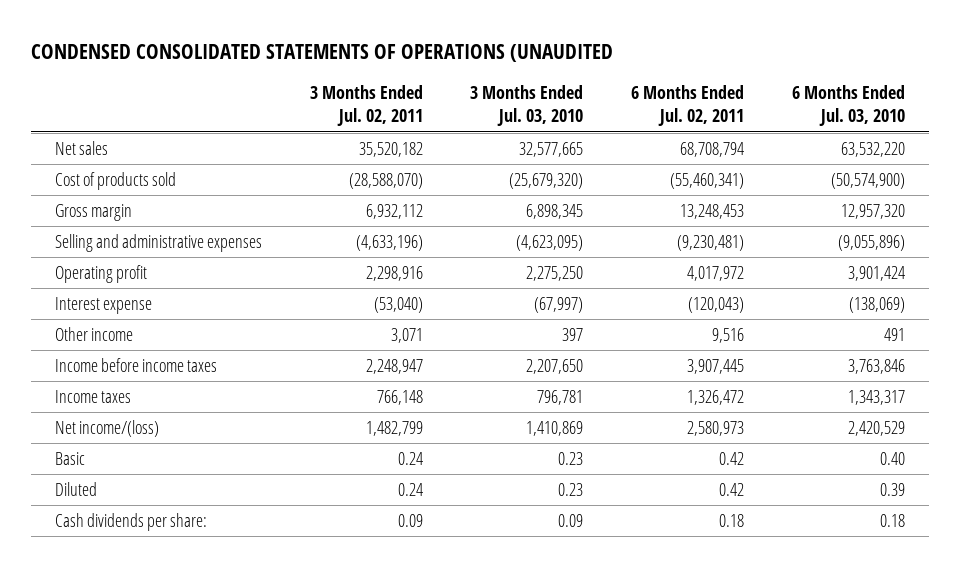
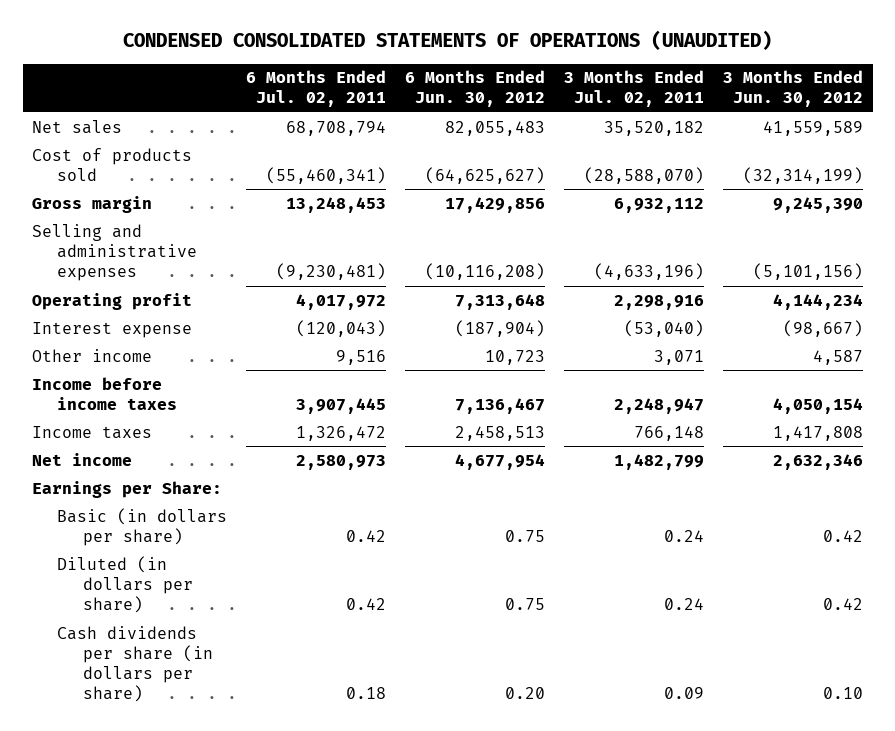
[31,44,614,63] CONDENSED CONSOLIDATED STATEMENTS OF OPERATIONS (UNAUDITED -> [122,30,772,51] CONDENSED CONSOLIDATED STATEMENTS OF OPERATIONS (UNAUDITED)
[470,85,584,127] 3 Months Ended Jul. 03, 2010 -> none
[791,85,905,127] 6 Months Ended Jul. 03, 2010 -> none
none -> [405,70,546,108] 6 Months Ended Jun. 30, 2012
none -> [723,70,864,108] 3 Months Ended Jun. 30, 2012
[55,420,160,438] Net income/(loss) -> [32,452,133,466] Net income
none -> [32,480,223,498] Earnings per Share:
[55,452,86,466] Basic -> [57,507,228,546] Basic (in dollars per share)
[55,482,98,497] Diluted -> [57,555,193,614] Diluted (in dollars per share)
[55,513,208,532] Cash dividends per share: -> [57,625,213,703] Cash dividends per share (in dollars per share)

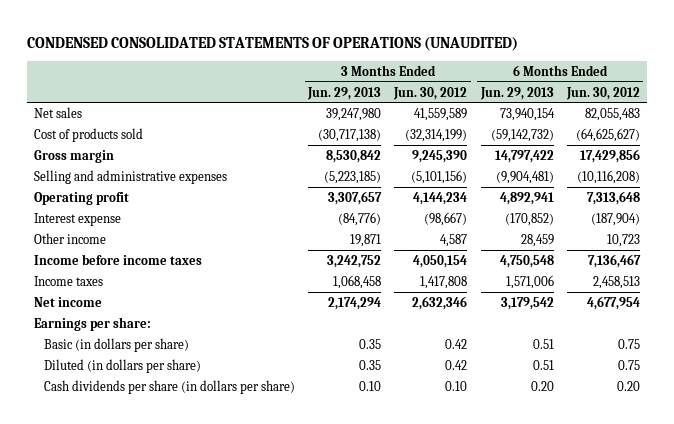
[246,70,387,108] 6 Months Ended Jul. 02, 2011 -> none
[564,70,705,108] 3 Months Ended Jul. 02, 2011 -> none
none -> [306,86,381,100] Jun. 29, 2013
none -> [479,86,554,100] Jun. 29, 2013
[32,480,223,498] Earnings per Share: -> [34,316,152,331] Earnings per share:

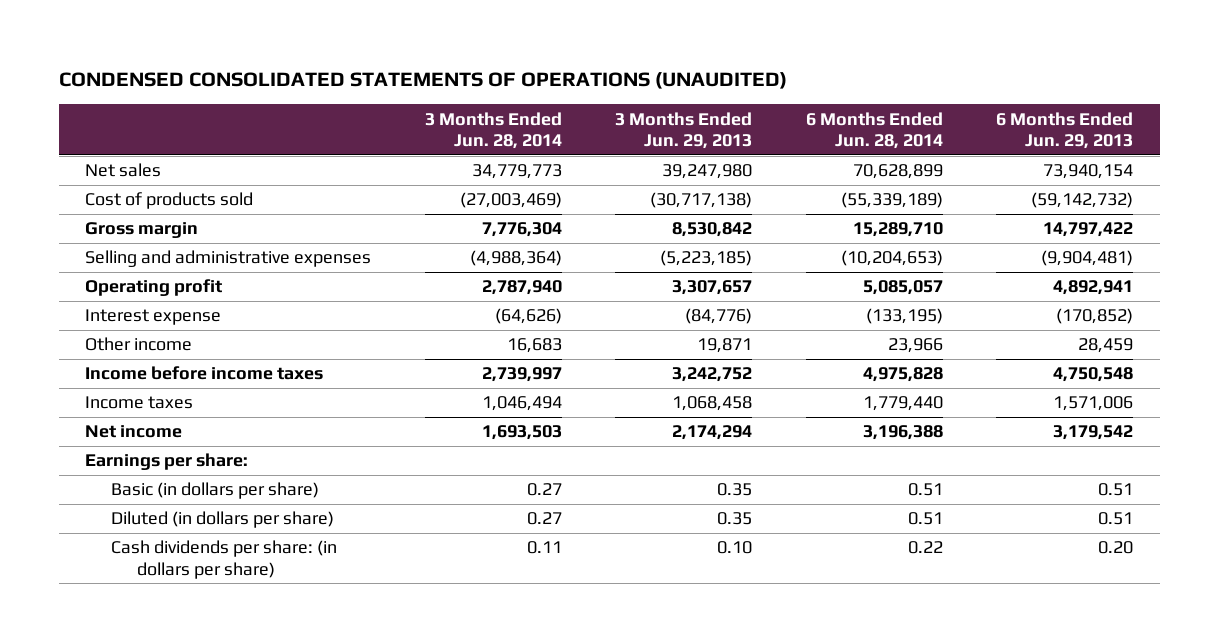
[393,86,468,100] Jun. 30, 2012 -> none
[566,86,641,100] Jun. 30, 2012 -> none
none -> [424,111,562,149] 3 Months Ended Jun. 28, 2014
none -> [805,111,943,149] 6 Months Ended Jun. 28, 2014
[43,379,295,394] Cash dividends per share (in dollars per share) -> [111,540,338,579] Cash dividends per share: (in dollars per share)

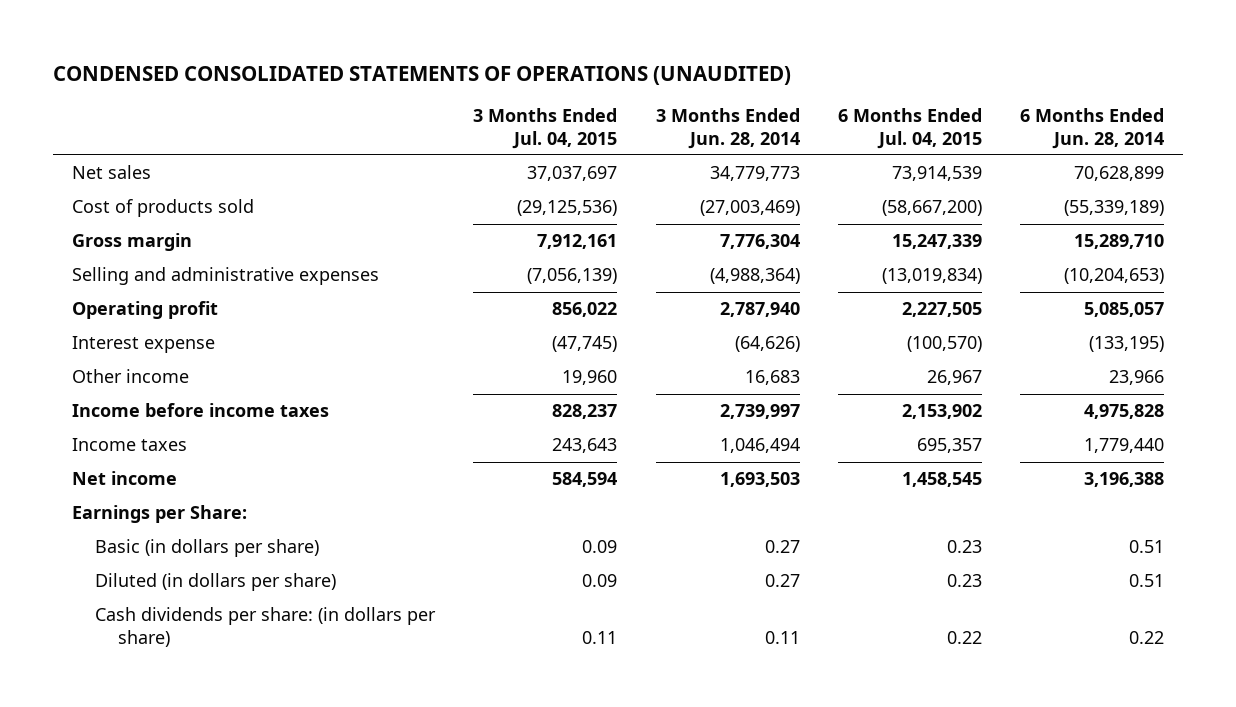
[615,111,753,149] 3 Months Ended Jun. 29, 2013 -> none
[996,111,1134,149] 6 Months Ended Jun. 29, 2013 -> none
none -> [473,108,618,149] 3 Months Ended Jul. 04, 2015
none -> [837,108,982,149] 6 Months Ended Jul. 04, 2015
[85,453,249,471] Earnings per share: -> [72,505,248,524] Earnings per Share:

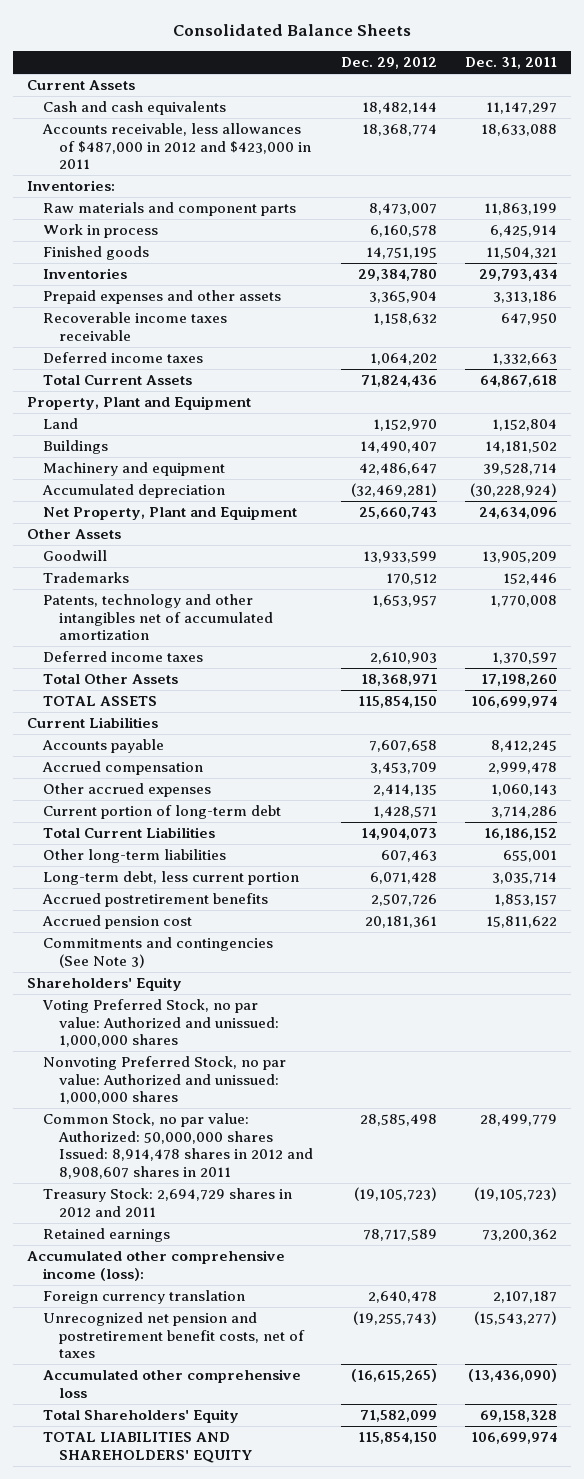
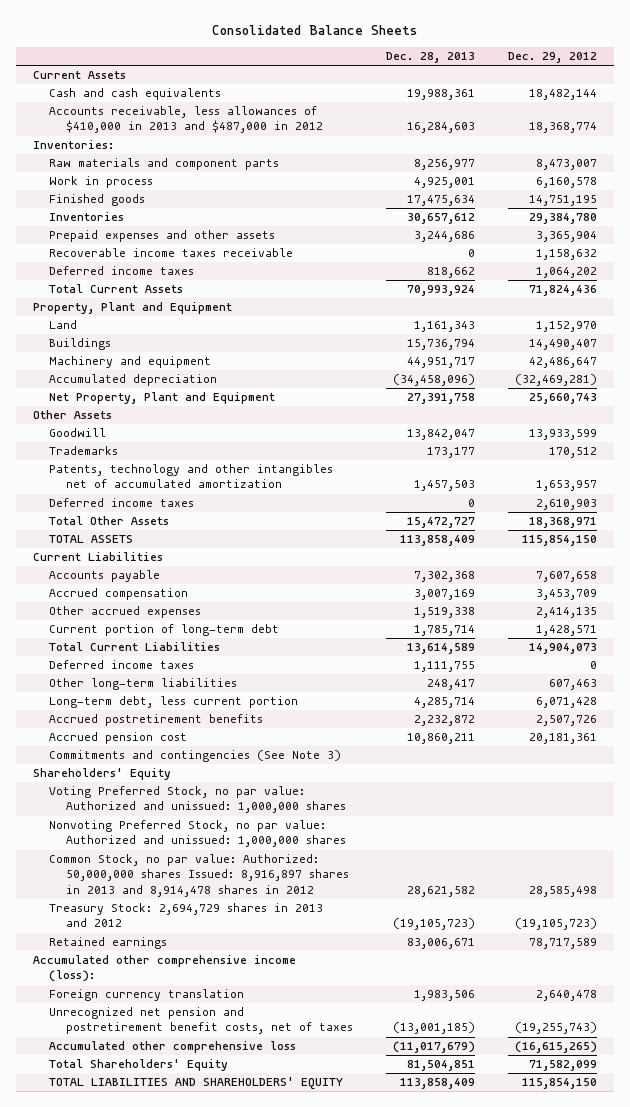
[464,57,557,70] Dec. 31, 2011 -> none
none -> [386,52,476,64] Dec. 28, 2013
[41,123,311,170] Accounts receivable, less allowances of $487,000 in 2012 and $423,000 in 2011 -> [49,106,324,134] Accounts receivable, less allowances of $410,000 in 2013 and $487,000 in 2012
none -> [49,660,195,670] Deferred income taxes
[42,1113,313,1179] Common Stock, no par value: Authorized: 50,000,000 shares Issued: 8,914,478 shares in 2012 and 8,908,607 shares in 2011 -> [49,854,350,897] Common Stock, no par value: Authorized: 50,000,000 shares Issued: 8,916,897 shares in 2013 and 8,914,478 shares in 2012
[42,1188,292,1217] Treasury Stock: 2,694,729 shares in 2012 and 2011 -> [49,903,324,928] Treasury Stock: 2,694,729 shares in 2013 and 2012

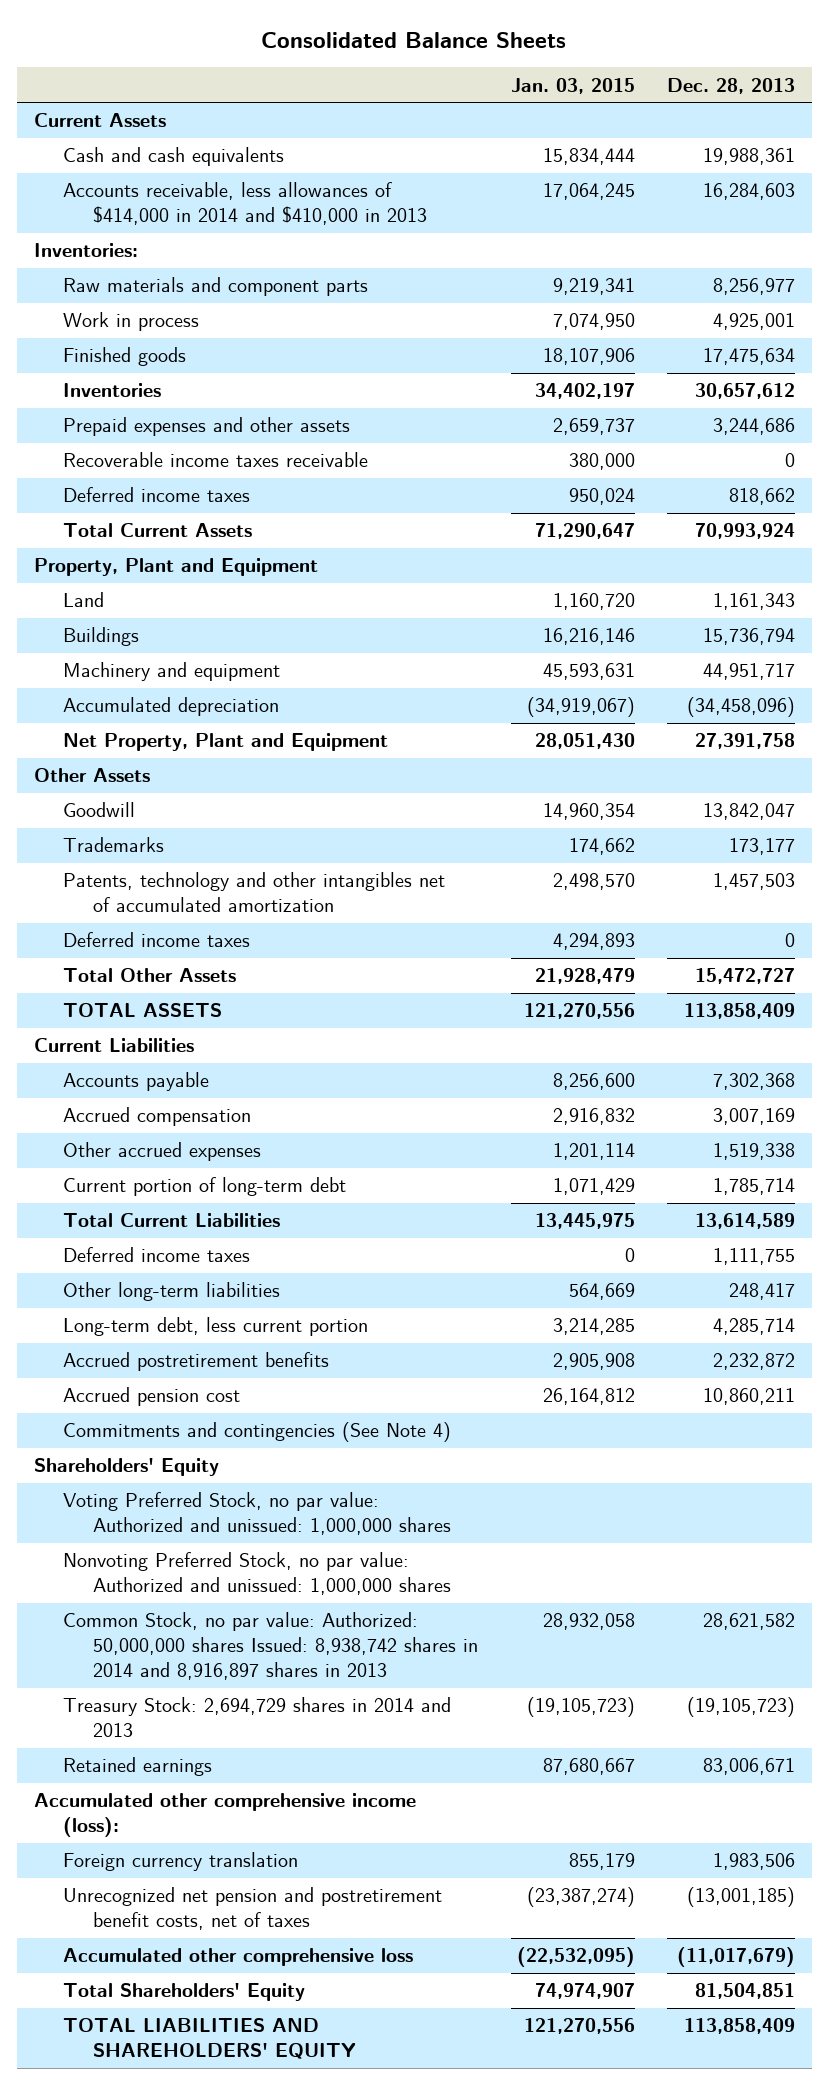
[508,52,598,64] Dec. 29, 2012 -> none
none -> [510,77,635,94] Jan. 03, 2015
[49,106,324,134] Accounts receivable, less allowances of $410,000 in 2013 and $487,000 in 2012 -> [63,182,428,226] Accounts receivable, less allowances of $414,000 in 2014 and $410,000 in 2013
[49,750,342,763] Commitments and contingencies (See Note 3) -> [63,1422,452,1443] Commitments and contingencies (See Note 4)
[49,854,350,897] Common Stock, no par value: Authorized: 50,000,000 shares Issued: 8,916,897 shares in 2013 and 8,914,478 shares in 2012 -> [63,1612,479,1681] Common Stock, no par value: Authorized: 50,000,000 shares Issued: 8,938,742 shares in 2014 and 8,916,897 shares in 2013
[49,903,324,928] Treasury Stock: 2,694,729 shares in 2013 and 2012 -> [63,1697,452,1738] Treasury Stock: 2,694,729 shares in 2014 and 2013

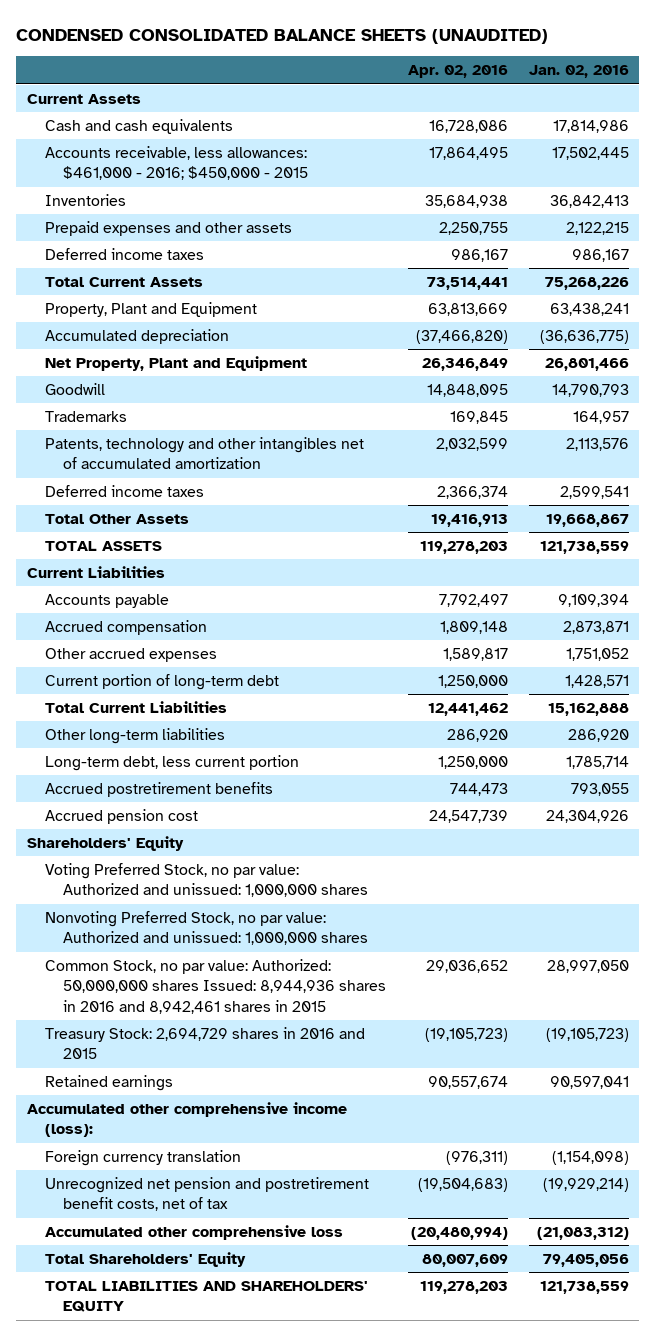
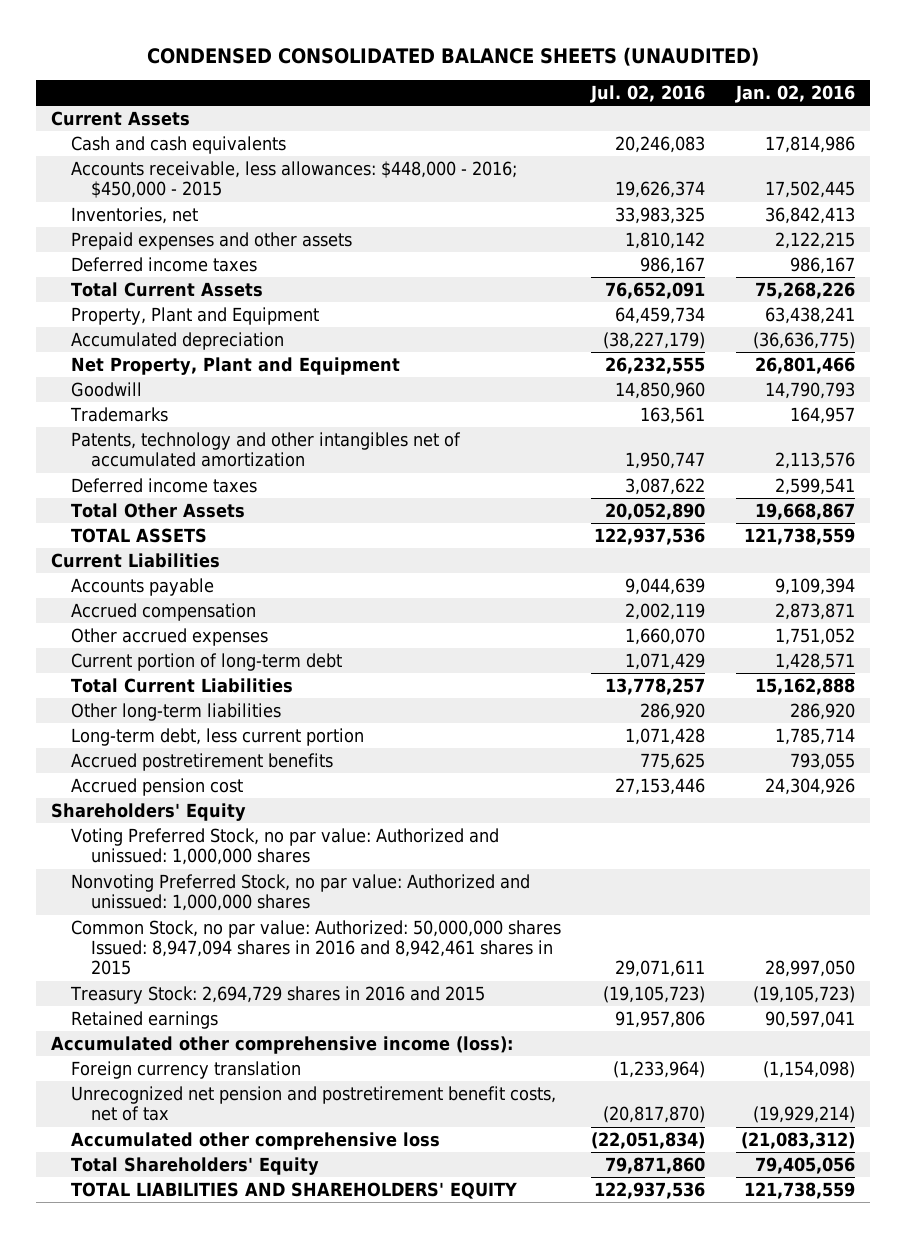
[407,65,508,79] Apr. 02, 2016 -> none
none -> [590,85,706,104] Jul. 02, 2016
[44,146,309,181] Accounts receivable, less allowances: $461,000 - 2016; $450,000 - 2015 -> [70,161,517,199] Accounts receivable, less allowances: $448,000 - 2016; $450,000 - 2015
[44,194,126,207] Inventories -> [70,207,198,225] Inventories, net
[44,959,387,1014] Common Stock, no par value: Authorized: 50,000,000 shares Issued: 8,944,936 shares in 2016 and 8,942,461 shares in 2015 -> [70,920,561,976] Common Stock, no par value: Authorized: 50,000,000 shares Issued: 8,947,094 shares in 2016 and 8,942,461 shares in 2015

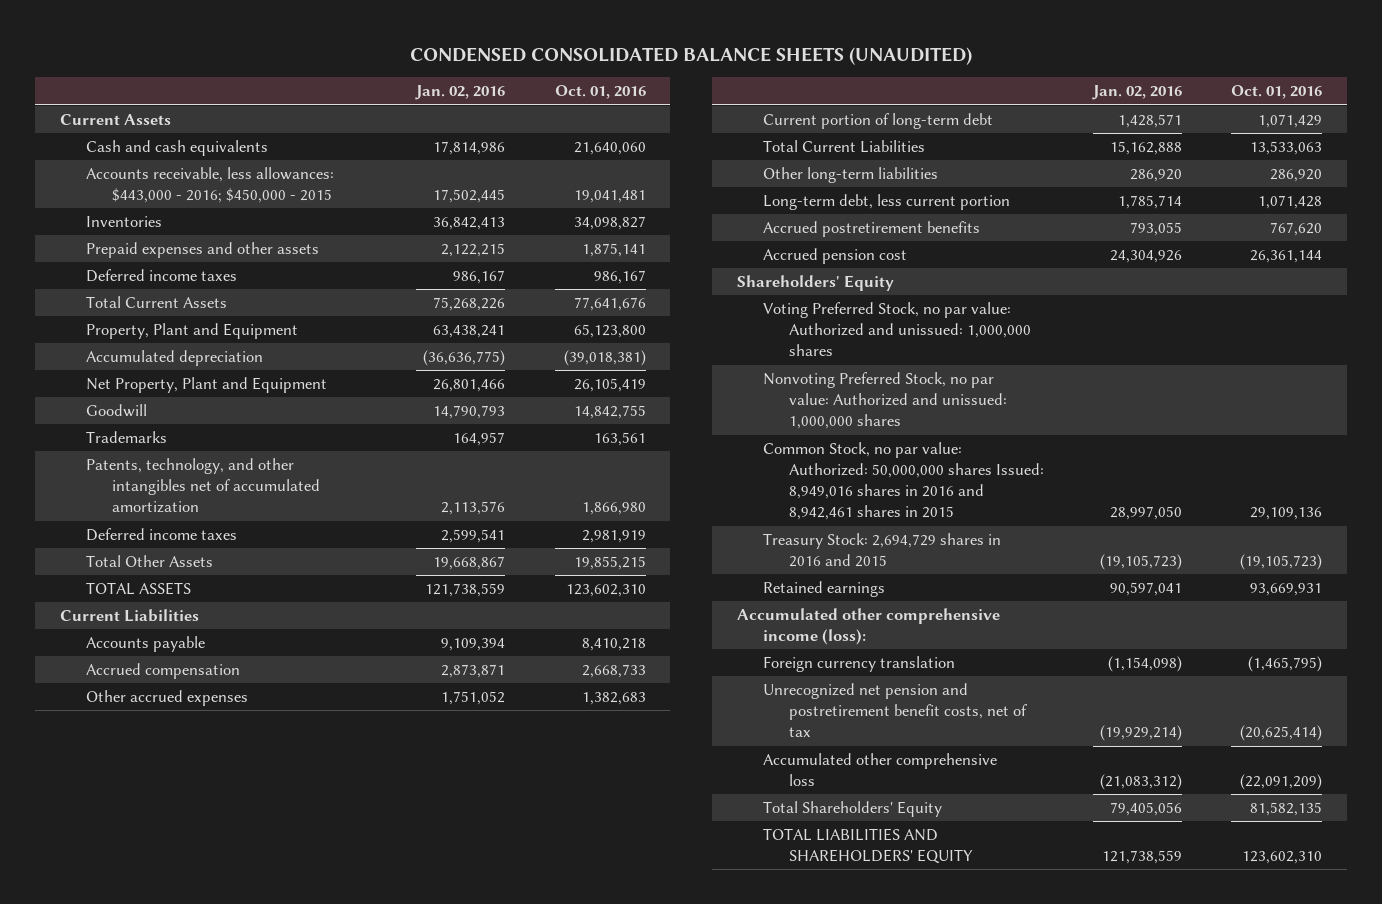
[590,85,706,104] Jul. 02, 2016 -> none
none -> [554,85,646,100] Oct. 01, 2016
[70,161,517,199] Accounts receivable, less allowances: $448,000 - 2016; $450,000 - 2015 -> [85,167,334,204] Accounts receivable, less allowances: $443,000 - 2016; $450,000 - 2015
[70,207,198,225] Inventories, net -> [85,216,162,228] Inventories
[70,432,461,468] Patents, technology and other intangibles net of accumulated amortization -> [85,458,320,514] Patents, technology, and other intangibles net of accumulated amortization
[70,920,561,976] Common Stock, no par value: Authorized: 50,000,000 shares Issued: 8,947,094 shares in 2016 and 8,942,461 shares in 2015 -> [762,442,1044,521] Common Stock, no par value: Authorized: 50,000,000 shares Issued: 8,949,016 shares in 2016 and 8,942,461 shares in 2015

